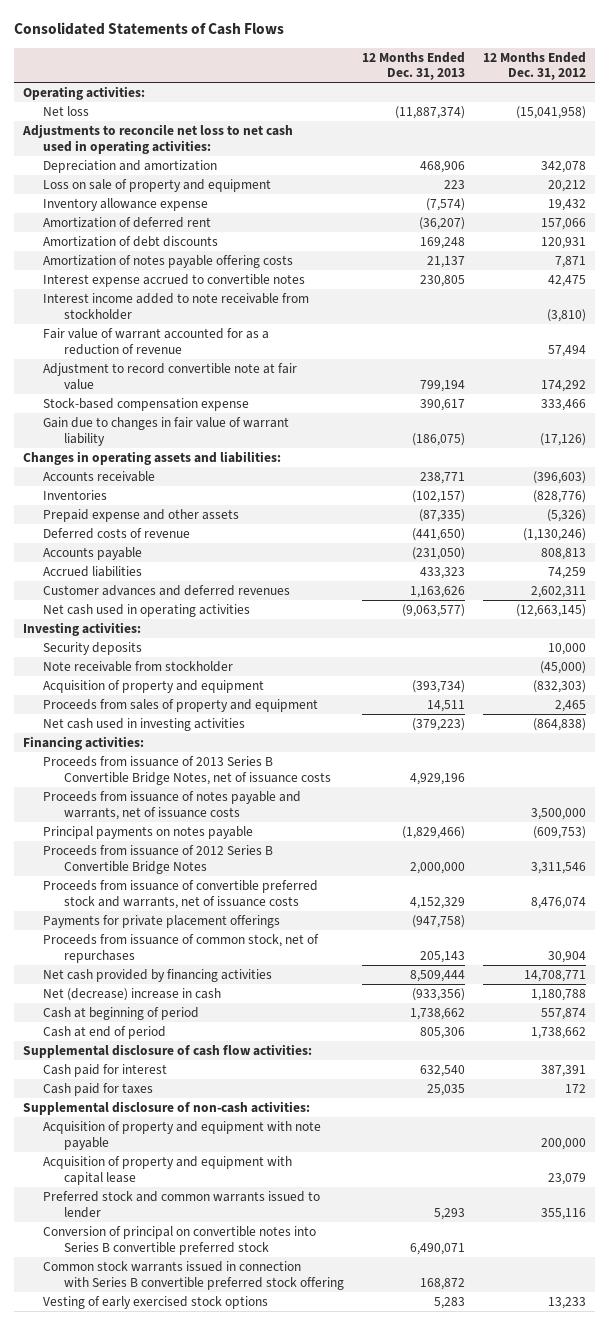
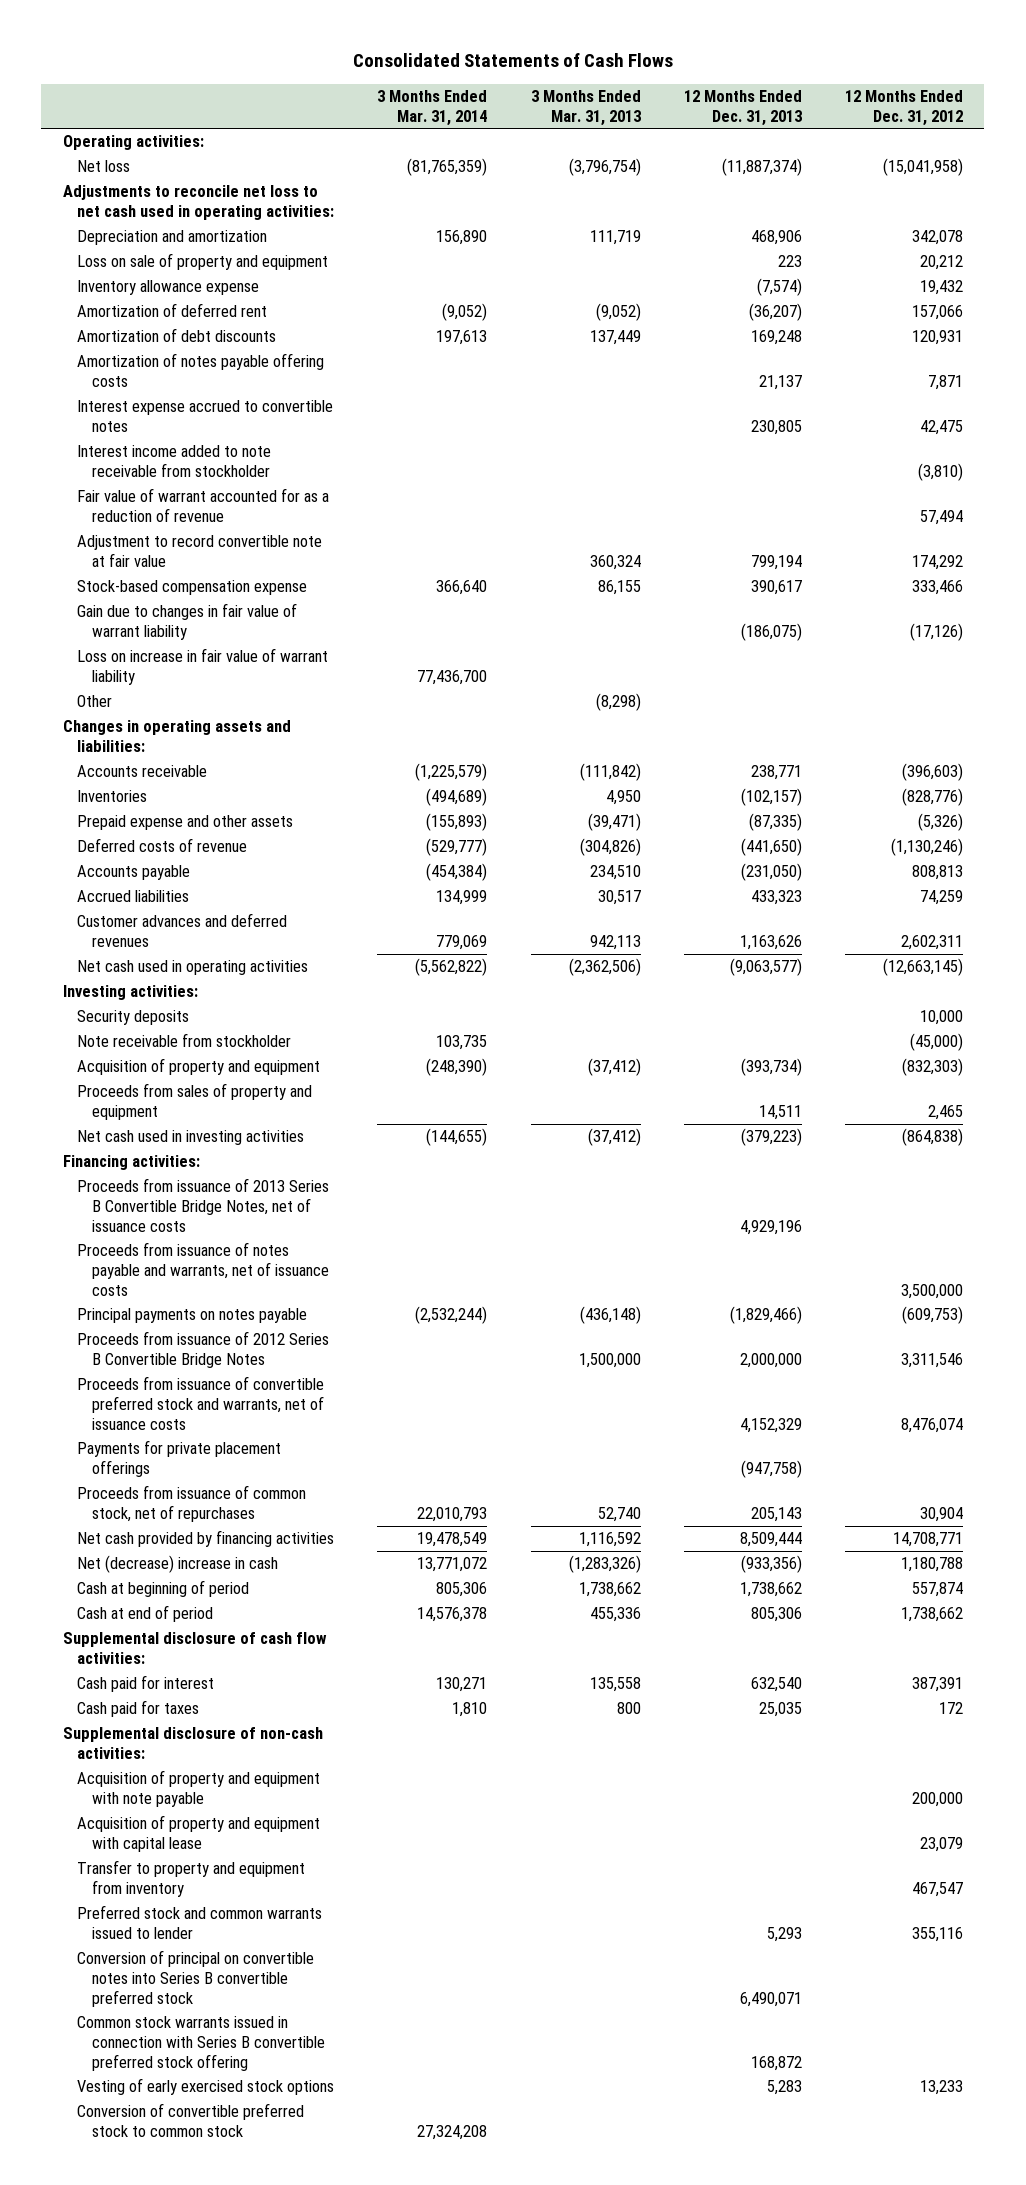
none -> [377,90,488,126] 3 Months Ended Mar. 31, 2014
none -> [530,90,641,126] 3 Months Ended Mar. 31, 2013
none -> [77,648,329,686] Loss on increase in fair value of warrant liability
none -> [77,695,113,708] Other
none -> [77,1860,306,1898] Transfer to property and equipment from inventory
none -> [77,2103,305,2138] Conversion of convertible preferred stock to common stock

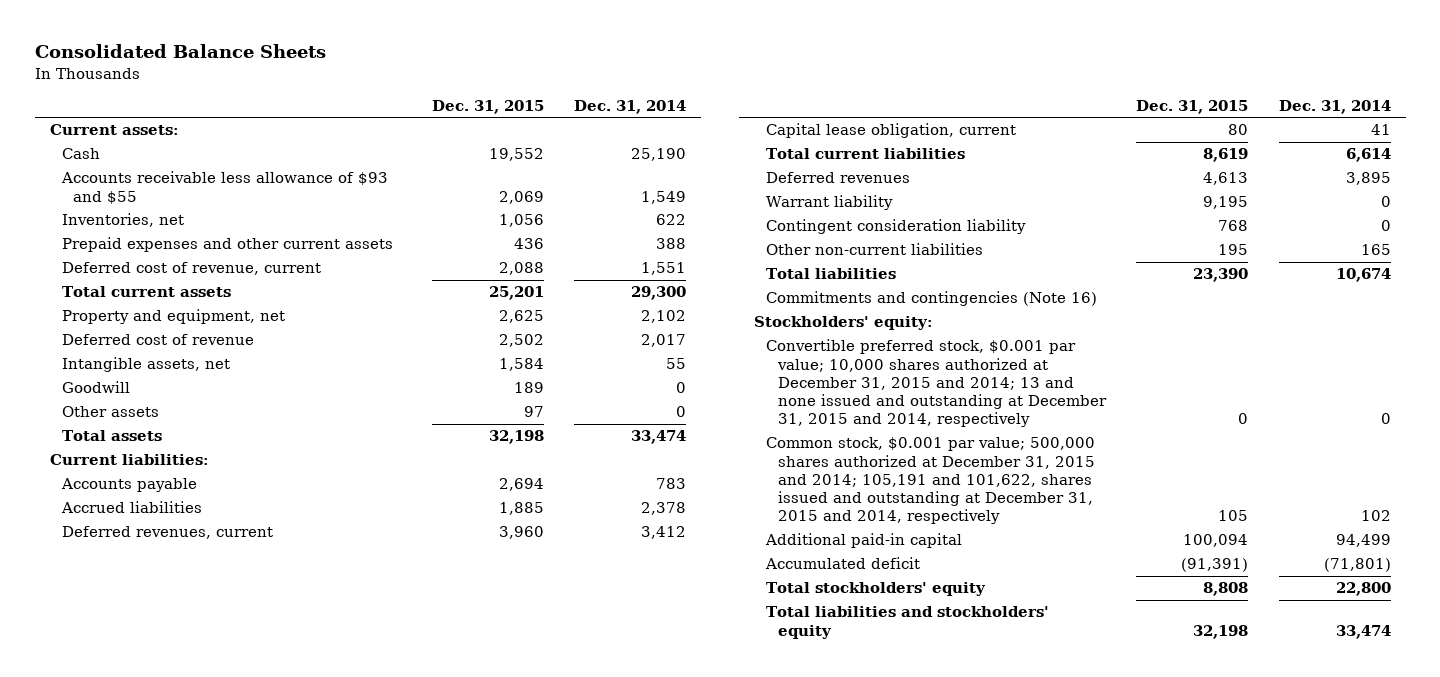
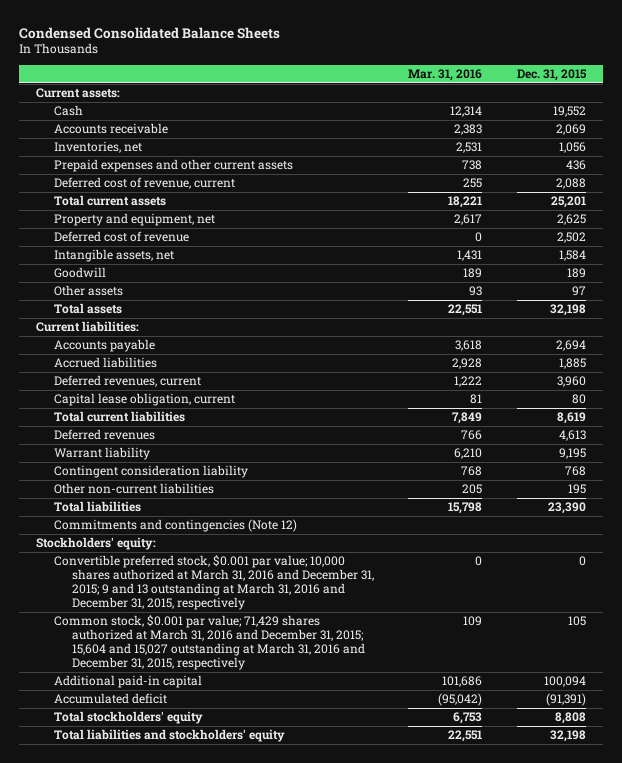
[34,44,326,59] Consolidated Balance Sheets -> [19,26,281,39] Condensed Consolidated Balance Sheets
[574,100,687,115] Dec. 31, 2014 -> none
none -> [408,69,483,82] Mar. 31, 2016
[60,171,388,204] Accounts receivable less allowance of $93 and $55 -> [54,122,169,134] Accounts receivable
[766,291,1098,307] Commitments and contingencies (Note 16) -> [54,518,298,532] Commitments and contingencies (Note 12)
[766,339,1107,428] Convertible preferred stock, $0.001 par value; 10,000 shares authorized at December 31, 2015 and 2014; 13 and none issued and outstanding at December 31, 2015 and 2014, respectively -> [54,554,375,610] Convertible preferred stock, $0.001 par value; 10,000 shares authorized at March 31, 2016 and December 31, 2015; 9 and 13 outstanding at March 31, 2016 and December 31, 2015, respectively
[766,437,1096,525] Common stock, $0.001 par value; 500,000 shares authorized at December 31, 2015 and 2014; 105,191 and 101,622, shares issued and outstanding at December 31, 2015 and 2014, respectively -> [54,614,366,670] Common stock, $0.001 par value; 71,429 shares authorized at March 31, 2016 and December 31, 2015; 15,604 and 15,027 outstanding at March 31, 2016 and December 31, 2015, respectively

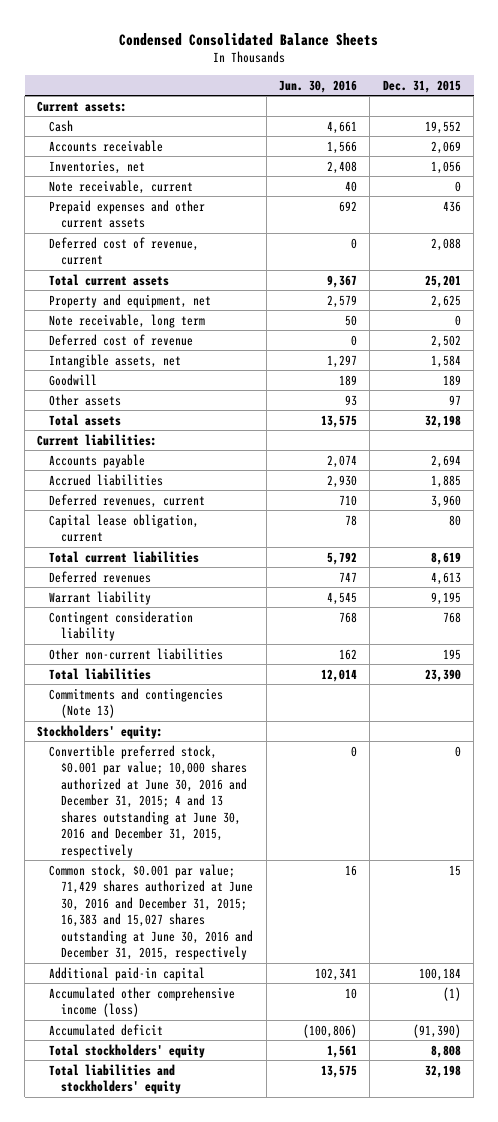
[408,69,483,82] Mar. 31, 2016 -> none
none -> [279,79,358,93] Jun. 30, 2016
none -> [49,179,194,194] Note receivable, current
none -> [49,313,206,328] Note receivable, long term
[54,518,298,532] Commitments and contingencies (Note 12) -> [49,687,224,719] Commitments and contingencies (Note 13)
[54,554,375,610] Convertible preferred stock, $0.001 par value; 10,000 shares authorized at March 31, 2016 and December 31, 2015; 9 and 13 outstanding at March 31, 2016 and December 31, 2015, respectively -> [49,744,248,858] Convertible preferred stock, $0.001 par value; 10,000 shares authorized at June 30, 2016 and December 31, 2015; 4 and 13 shares outstanding at June 30, 2016 and December 31, 2015, respectively
[54,614,366,670] Common stock, $0.001 par value; 71,429 shares authorized at March 31, 2016 and December 31, 2015; 15,604 and 15,027 outstanding at March 31, 2016 and December 31, 2015, respectively -> [49,863,254,961] Common stock, $0.001 par value; 71,429 shares authorized at June 30, 2016 and December 31, 2015; 16,383 and 15,027 shares outstanding at June 30, 2016 and December 31, 2015, respectively
[567,615,586,626] 105 -> [448,864,461,876] 15
[543,675,586,687] 100,094 -> [418,967,461,981] 100,184
none -> [49,986,236,1018] Accumulated other comprehensive income (loss)
[545,692,586,706] (91,391) -> [412,1023,461,1038] (91,390)

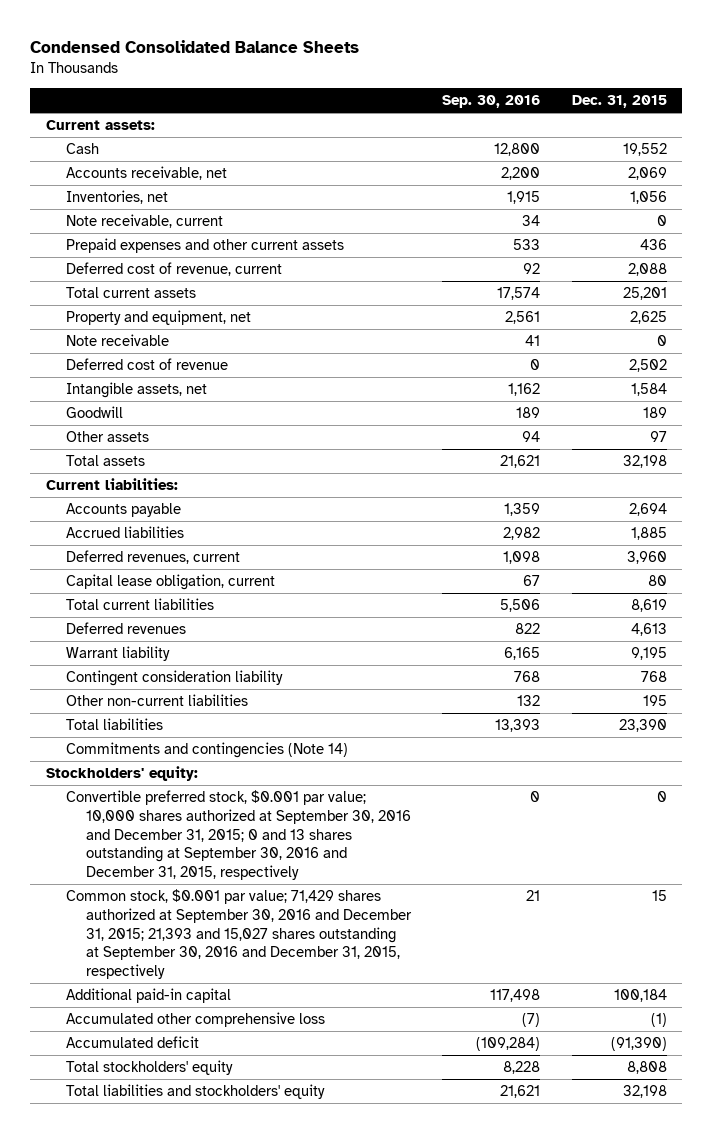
[279,79,358,93] Jun. 30, 2016 -> none
none -> [442,95,541,109] Sep. 30, 2016
[49,139,164,152] Accounts receivable -> [65,166,227,181] Accounts receivable, net
[49,313,206,328] Note receivable, long term -> [65,334,169,347] Note receivable
[49,687,224,719] Commitments and contingencies (Note 13) -> [65,742,348,759] Commitments and contingencies (Note 14)
[49,744,248,858] Convertible preferred stock, $0.001 par value; 10,000 shares authorized at June 30, 2016 and December 31, 2015; 4 and 13 shares outstanding at June 30, 2016 and December 31, 2015, respectively -> [65,790,411,880] Convertible preferred stock, $0.001 par value; 10,000 shares authorized at September 30, 2016 and December 31, 2015; 0 and 13 shares outstanding at September 30, 2016 and December 31, 2015, respectively
[49,863,254,961] Common stock, $0.001 par value; 71,429 shares authorized at June 30, 2016 and December 31, 2015; 16,383 and 15,027 shares outstanding at June 30, 2016 and December 31, 2015, respectively -> [65,889,412,979] Common stock, $0.001 par value; 71,429 shares authorized at September 30, 2016 and December 31, 2015; 21,393 and 15,027 shares outstanding at September 30, 2016 and December 31, 2015, respectively
[49,986,236,1018] Accumulated other comprehensive income (loss) -> [65,1012,325,1028] Accumulated other comprehensive loss

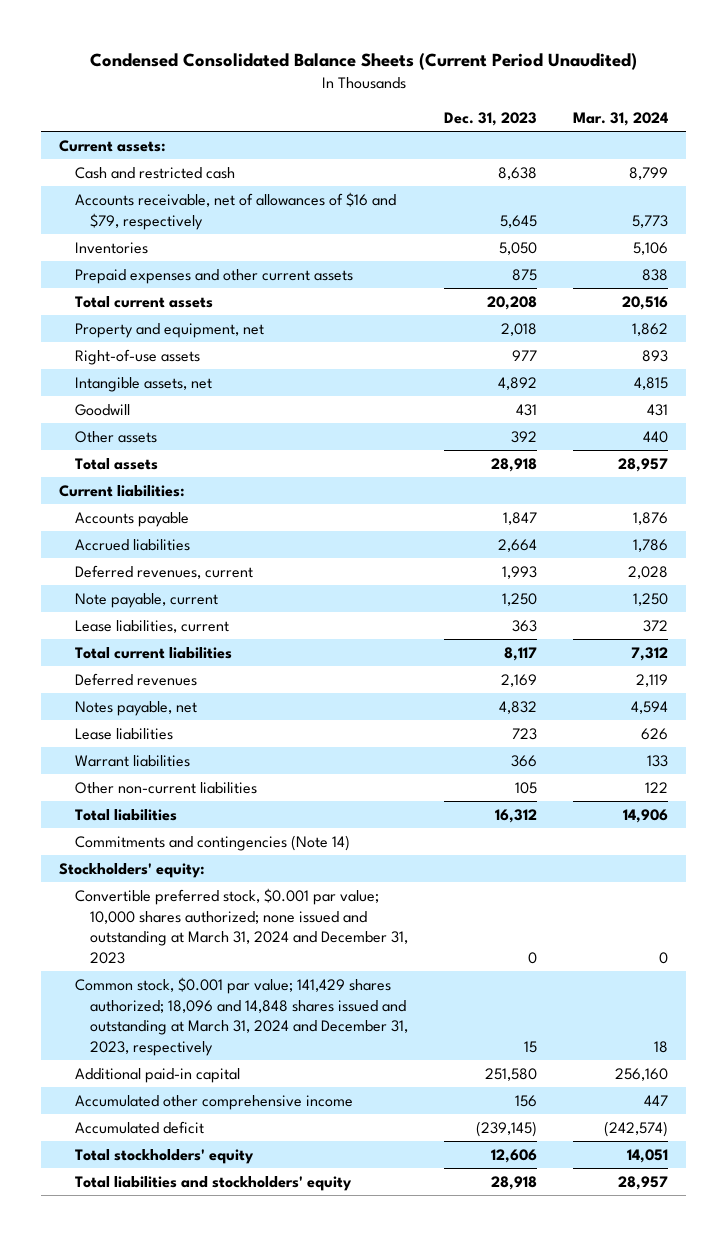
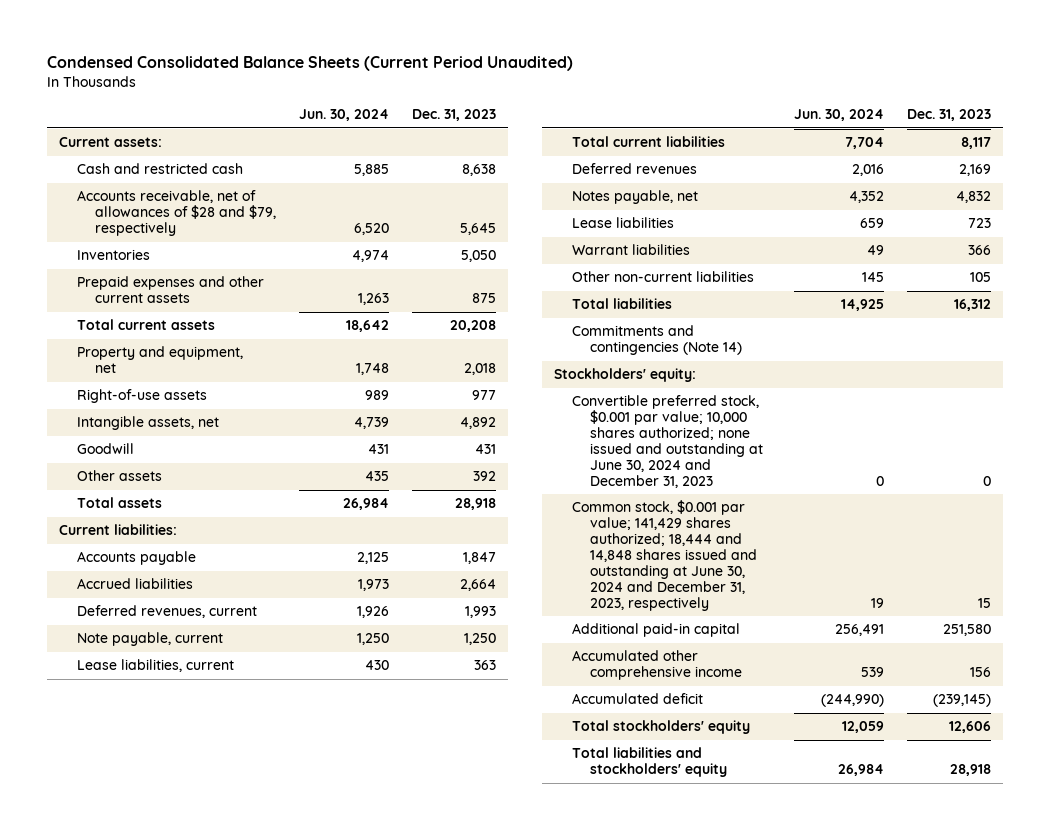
[573,111,669,126] Mar. 31, 2024 -> none
none -> [299,109,390,122] Jun. 30, 2024
[74,191,396,230] Accounts receivable, net of allowances of $16 and $79, respectively -> [76,190,277,237] Accounts receivable, net of allowances of $28 and $79, respectively
[74,887,409,964] Convertible preferred stock, $0.001 par value; 10,000 shares authorized; none issued and outstanding at March 31, 2024 and December 31, 2023 -> [571,395,764,488] Convertible preferred stock, $0.001 par value; 10,000 shares authorized; none issued and outstanding at June 30, 2024 and December 31, 2023
[74,976,409,1056] Common stock, $0.001 par value; 141,429 shares authorized; 18,096 and 14,848 shares issued and outstanding at March 31, 2024 and December 31, 2023, respectively -> [571,500,758,611] Common stock, $0.001 par value; 141,429 shares authorized; 18,444 and 14,848 shares issued and outstanding at June 30, 2024 and December 31, 2023, respectively

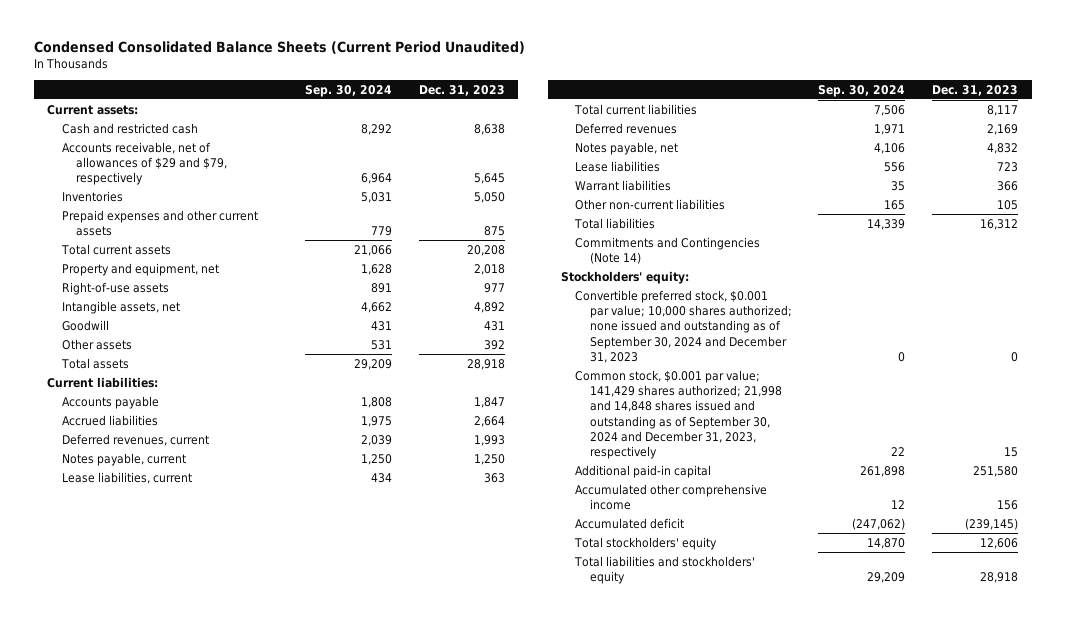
[299,109,390,122] Jun. 30, 2024 -> none
none -> [304,84,392,97] Sep. 30, 2024
[76,190,277,237] Accounts receivable, net of allowances of $28 and $79, respectively -> [61,141,228,186] Accounts receivable, net of allowances of $29 and $79, respectively
[76,632,223,647] Note payable, current -> [61,452,186,466] Notes payable, current
[571,325,743,356] Commitments and contingencies (Note 14) -> [575,236,761,264] Commitments and Contingencies (Note 14)
[571,395,764,488] Convertible preferred stock, $0.001 par value; 10,000 shares authorized; none issued and outstanding at June 30, 2024 and December 31, 2023 -> [575,289,792,363] Convertible preferred stock, $0.001 par value; 10,000 shares authorized; none issued and outstanding as of September 30, 2024 and December 31, 2023
[571,500,758,611] Common stock, $0.001 par value; 141,429 shares authorized; 18,444 and 14,848 shares issued and outstanding at June 30, 2024 and December 31, 2023, respectively -> [575,369,782,460] Common stock, $0.001 par value; 141,429 shares authorized; 21,998 and 14,848 shares issued and outstanding as of September 30, 2024 and December 31, 2023, respectively

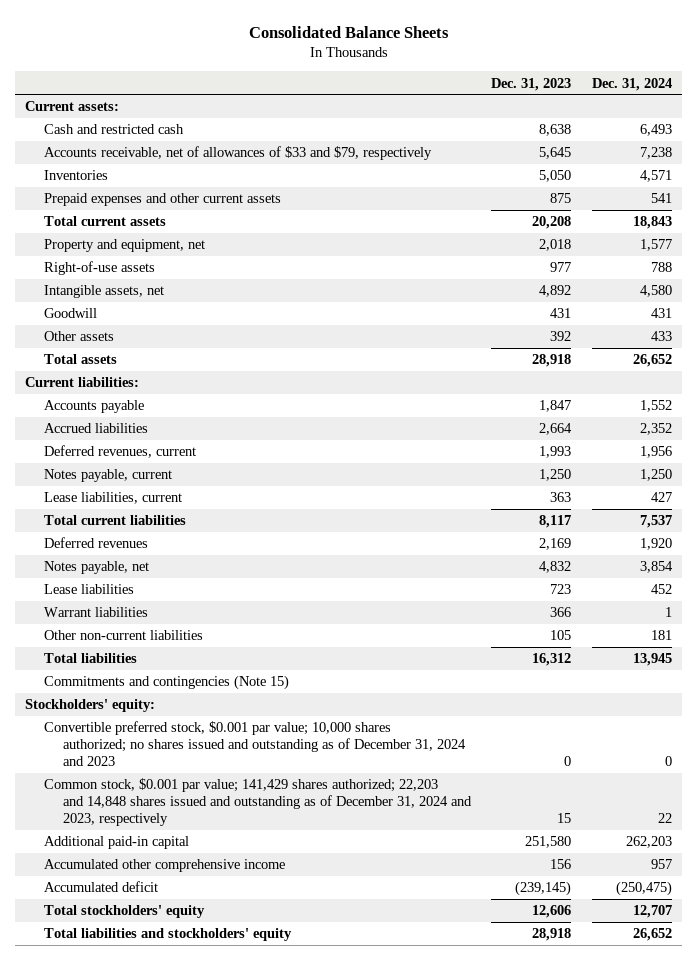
[33,41,525,55] Condensed Consolidated Balance Sheets (Current Period Unaudited) -> [248,25,449,38] Consolidated Balance Sheets
[304,84,392,97] Sep. 30, 2024 -> none
none -> [591,77,672,91] Dec. 31, 2024
[61,141,228,186] Accounts receivable, net of allowances of $29 and $79, respectively -> [44,146,433,161] Accounts receivable, net of allowances of $33 and $79, respectively
[575,236,761,264] Commitments and Contingencies (Note 14) -> [44,675,290,691] Commitments and contingencies (Note 15)
[575,289,792,363] Convertible preferred stock, $0.001 par value; 10,000 shares authorized; none issued and outstanding as of September 30, 2024 and December 31, 2023 -> [44,721,466,767] Convertible preferred stock, $0.001 par value; 10,000 shares authorized; no shares issued and outstanding as of December 31, 2024 and 2023
[575,369,782,460] Common stock, $0.001 par value; 141,429 shares authorized; 21,998 and 14,848 shares issued and outstanding as of September 30, 2024 and December 31, 2023, respectively -> [44,778,472,827] Common stock, $0.001 par value; 141,429 shares authorized; 22,203 and 14,848 shares issued and outstanding as of December 31, 2024 and 2023, respectively

